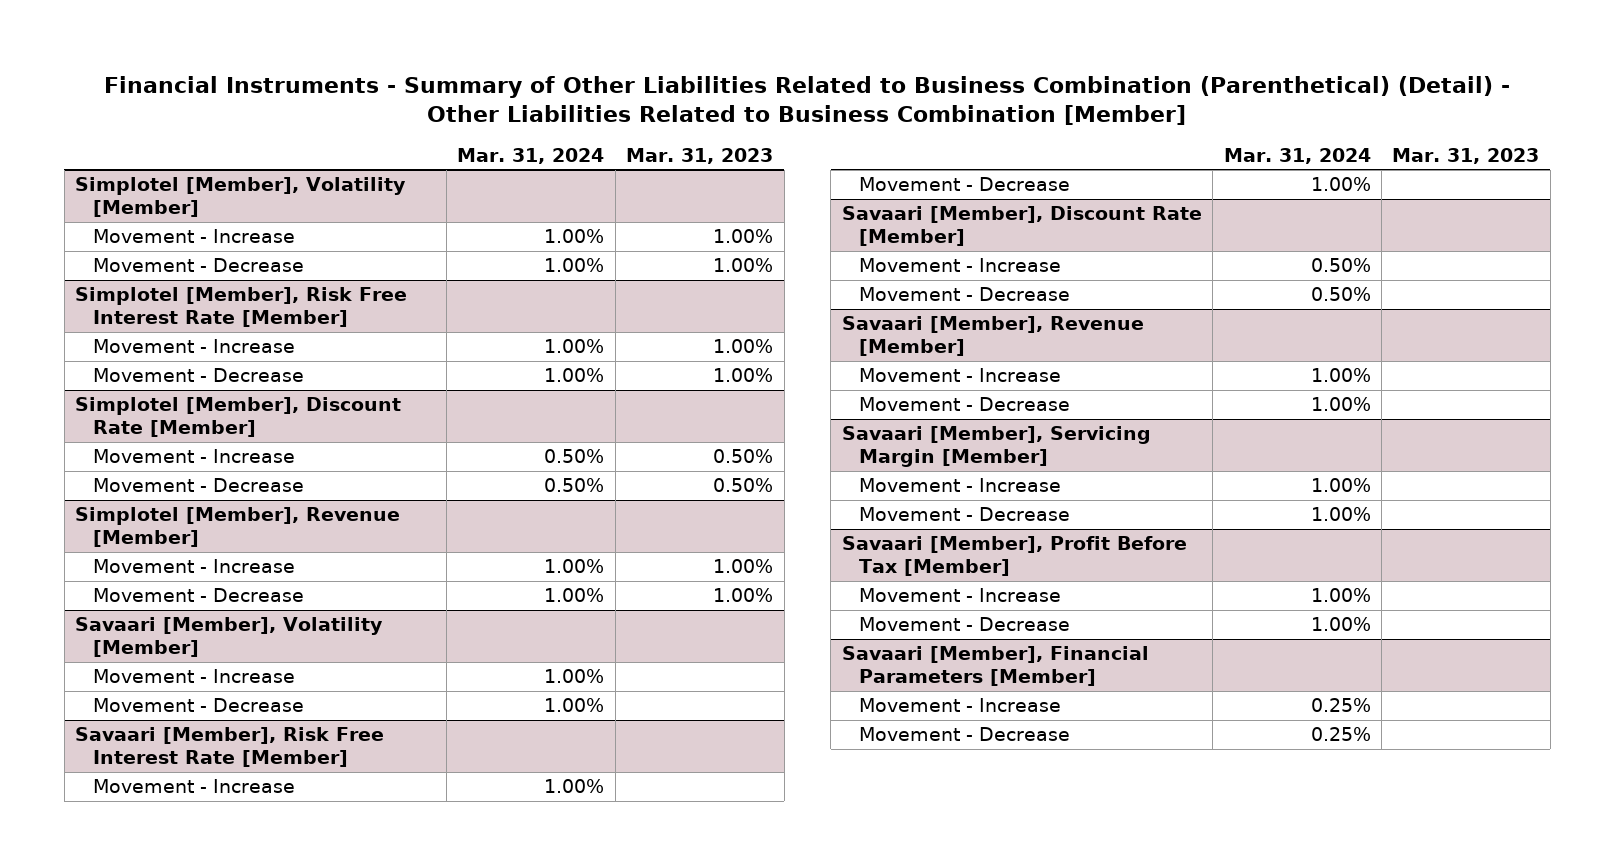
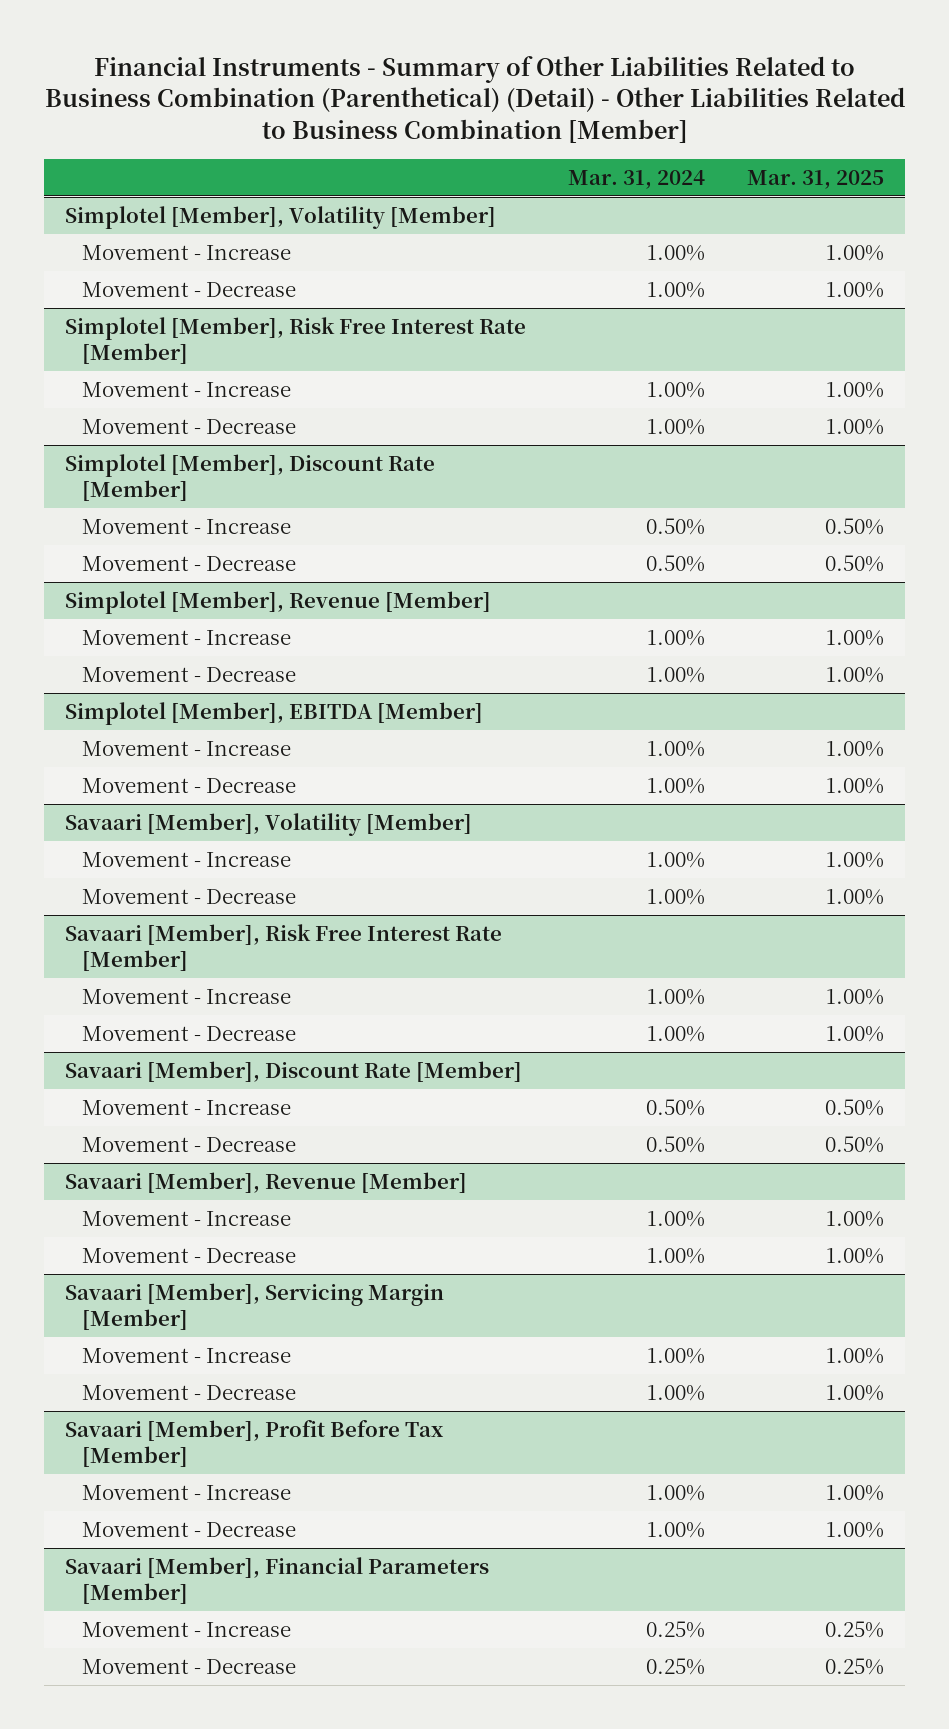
[626,147,774,164] Mar. 31, 2023 -> none
none -> [747,169,885,189] Mar. 31, 2025
none -> [65,701,484,725] Simplotel [Member], EBITDA [Member]
none -> [81,740,291,756] Movement - Increase
none -> [81,777,296,793] Movement - Decrease

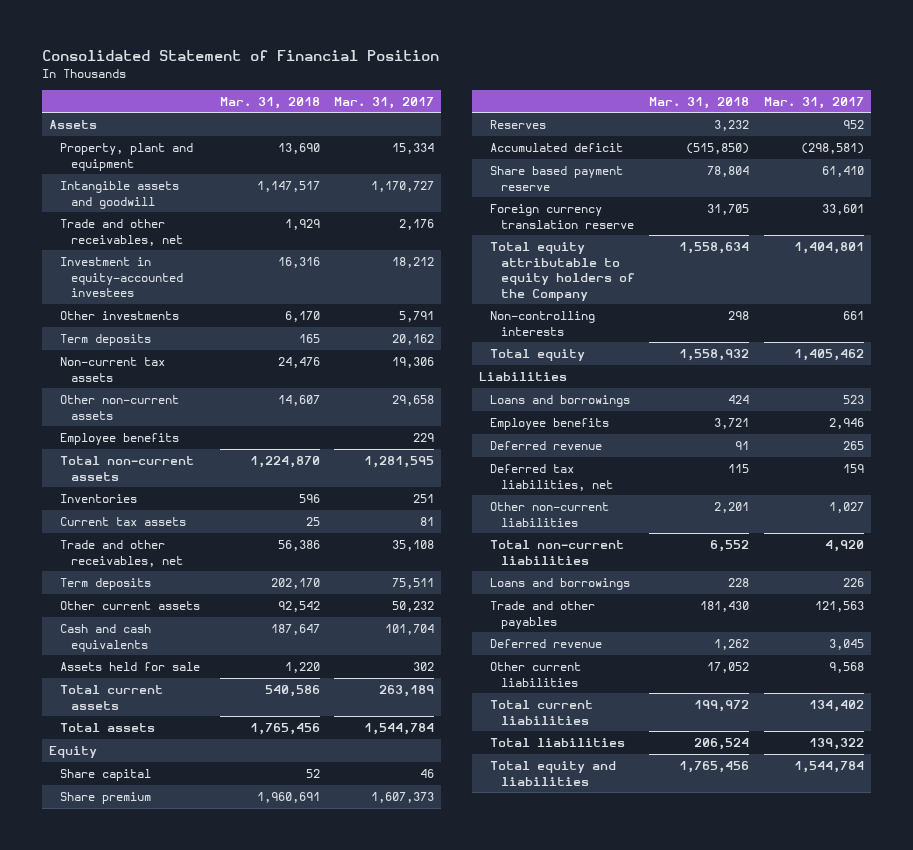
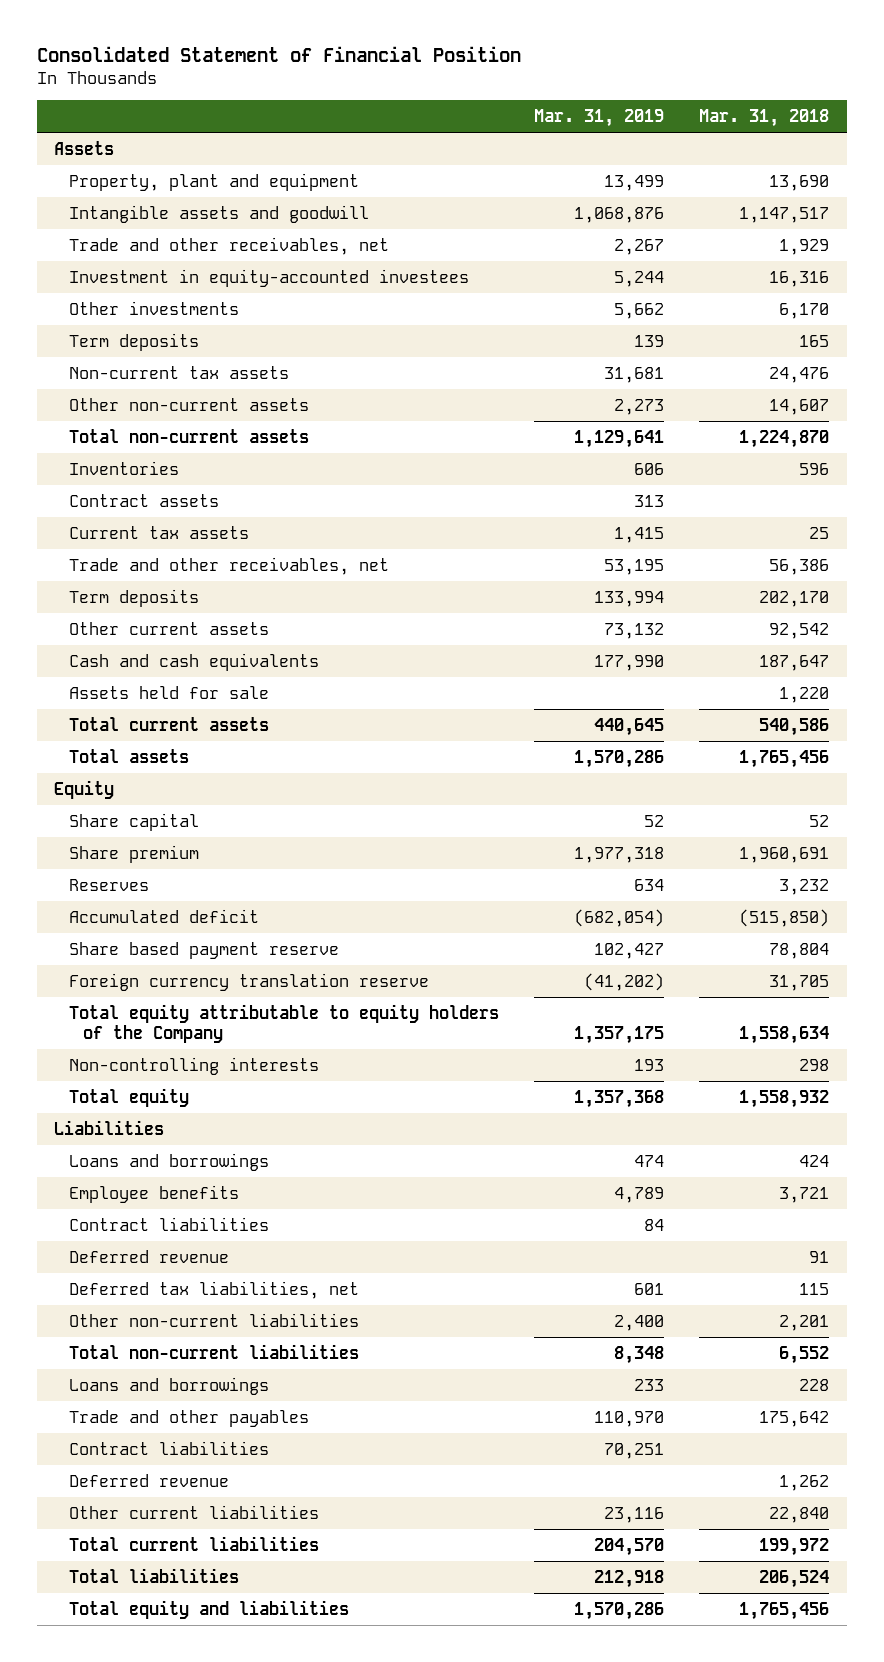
[334,96,435,109] Mar. 31, 2017 -> none
none -> [534,108,665,127] Mar. 31, 2019
[60,432,180,445] Employee benefits -> none
none -> [68,493,219,507] Contract assets
none -> [68,1216,269,1231] Contract liabilities
[700,600,750,612] 181,430 -> [759,1410,830,1427] 175,642
none -> [68,1440,269,1455] Contract liabilities
[707,661,750,673] 17,052 -> [769,1506,830,1523] 22,840

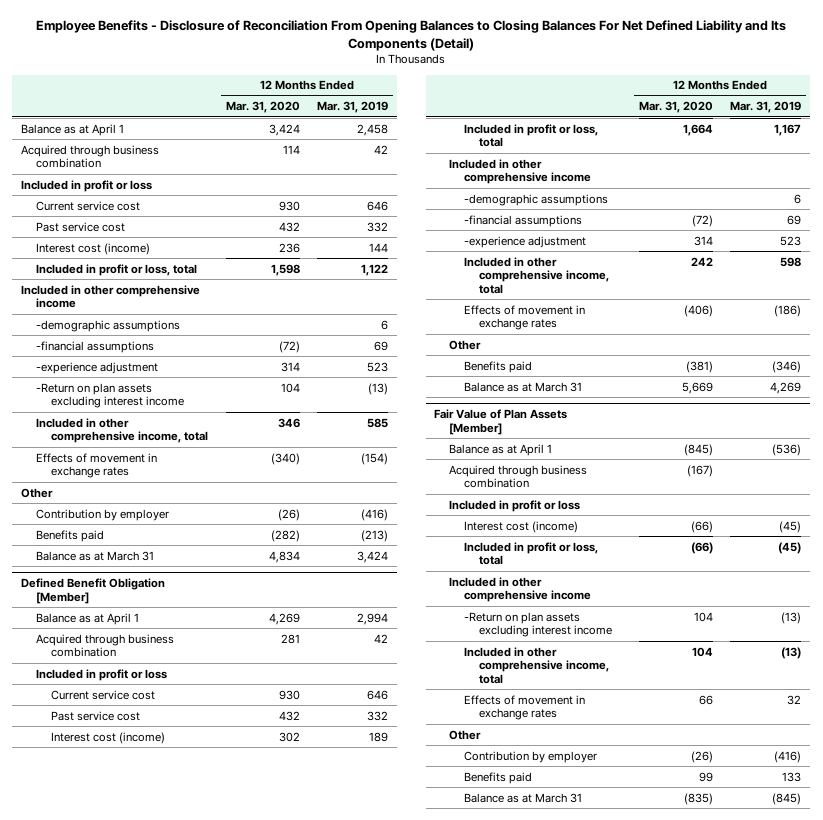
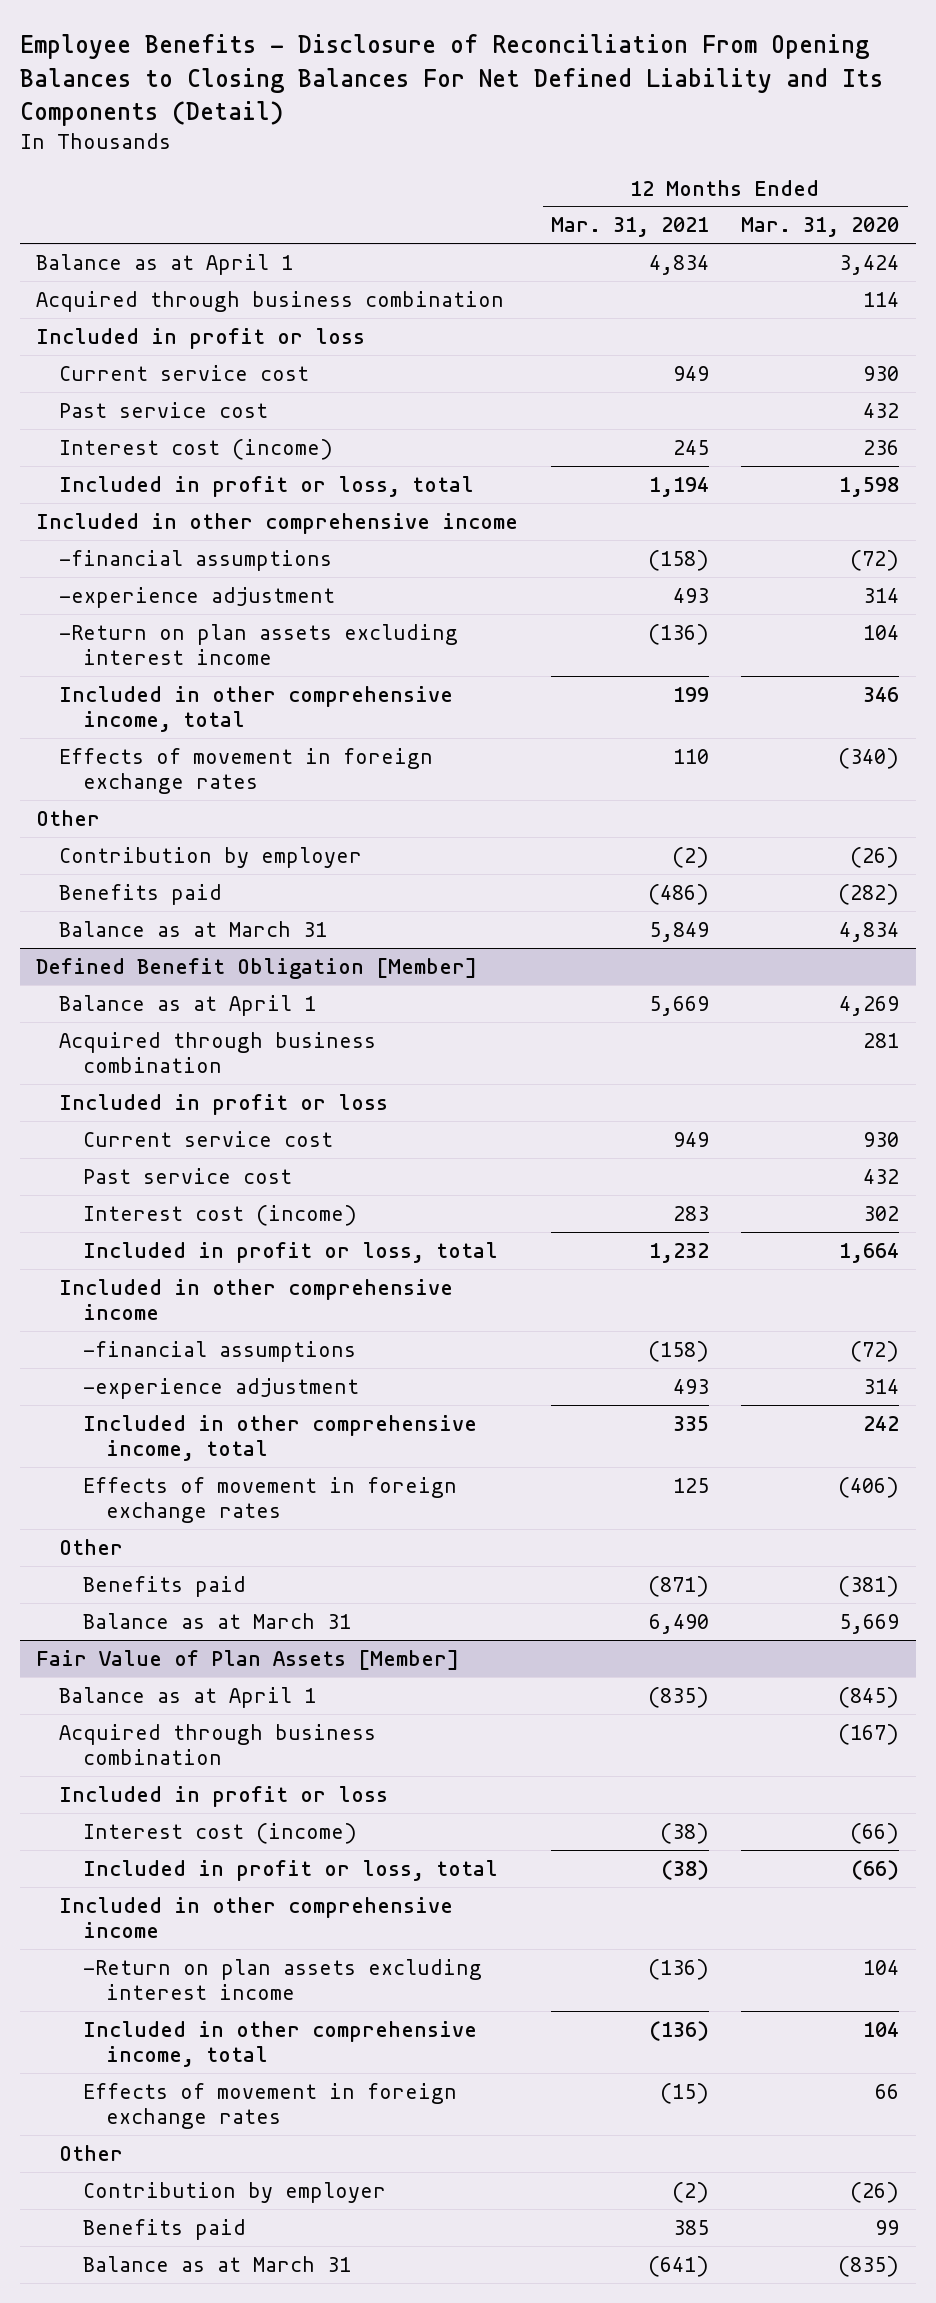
[317,101,389,114] Mar. 31, 2019 -> none
none -> [550,217,709,238] Mar. 31, 2021
[36,319,181,332] -demographic assumptions -> none
[36,452,158,479] Effects of movement in exchange rates -> [59,747,434,795] Effects of movement in foreign exchange rates
[464,193,609,206] -demographic assumptions -> none
[464,304,586,331] Effects of movement in exchange rates -> [82,1476,457,1524] Effects of movement in foreign exchange rates
[464,694,586,721] Effects of movement in exchange rates -> [82,2082,457,2130] Effects of movement in foreign exchange rates

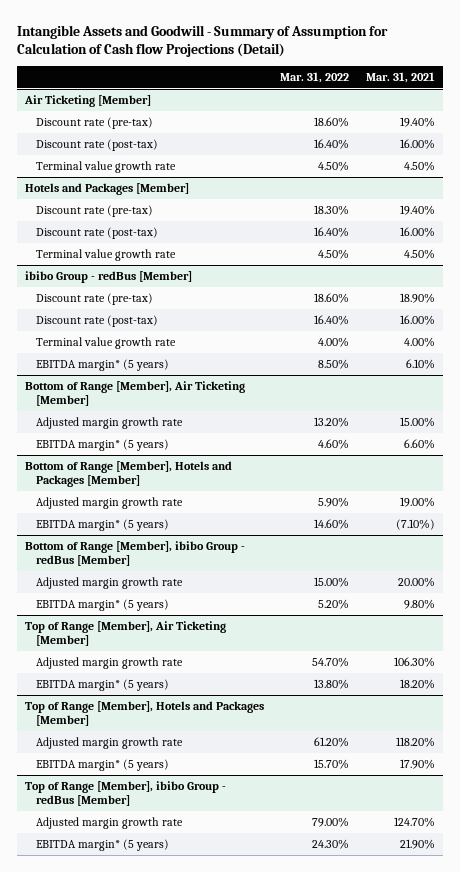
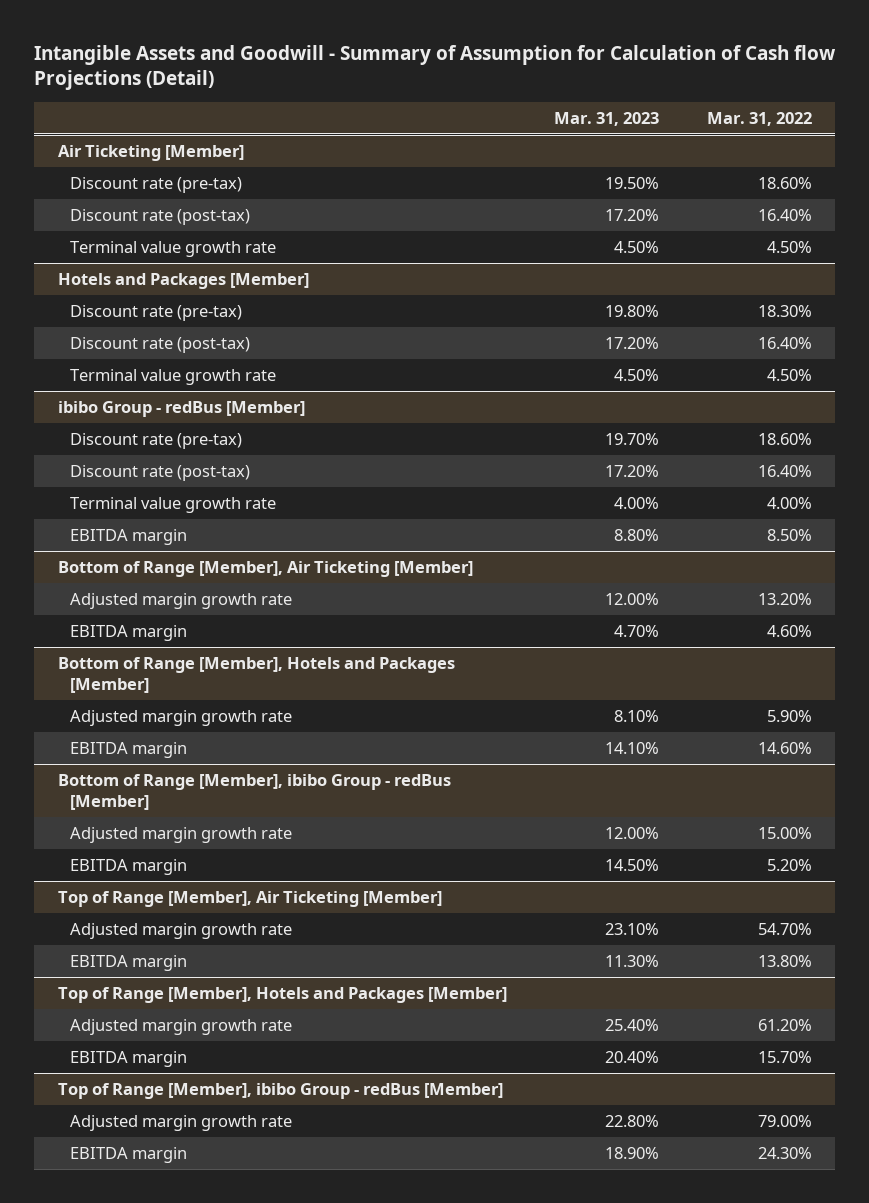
[365,72,435,84] Mar. 31, 2021 -> none
none -> [554,111,660,126] Mar. 31, 2023
[36,358,170,371] EBITDA margin* (5 years) -> [69,529,187,546] EBITDA margin
[36,438,170,451] EBITDA margin* (5 years) -> [69,625,187,642] EBITDA margin
[36,518,170,531] EBITDA margin* (5 years) -> [69,742,187,759] EBITDA margin
[36,598,170,611] EBITDA margin* (5 years) -> [69,859,187,876] EBITDA margin
[36,678,170,691] EBITDA margin* (5 years) -> [69,955,187,972] EBITDA margin
[36,758,170,771] EBITDA margin* (5 years) -> [69,1051,187,1068] EBITDA margin
[36,838,170,851] EBITDA margin* (5 years) -> [69,1147,187,1164] EBITDA margin

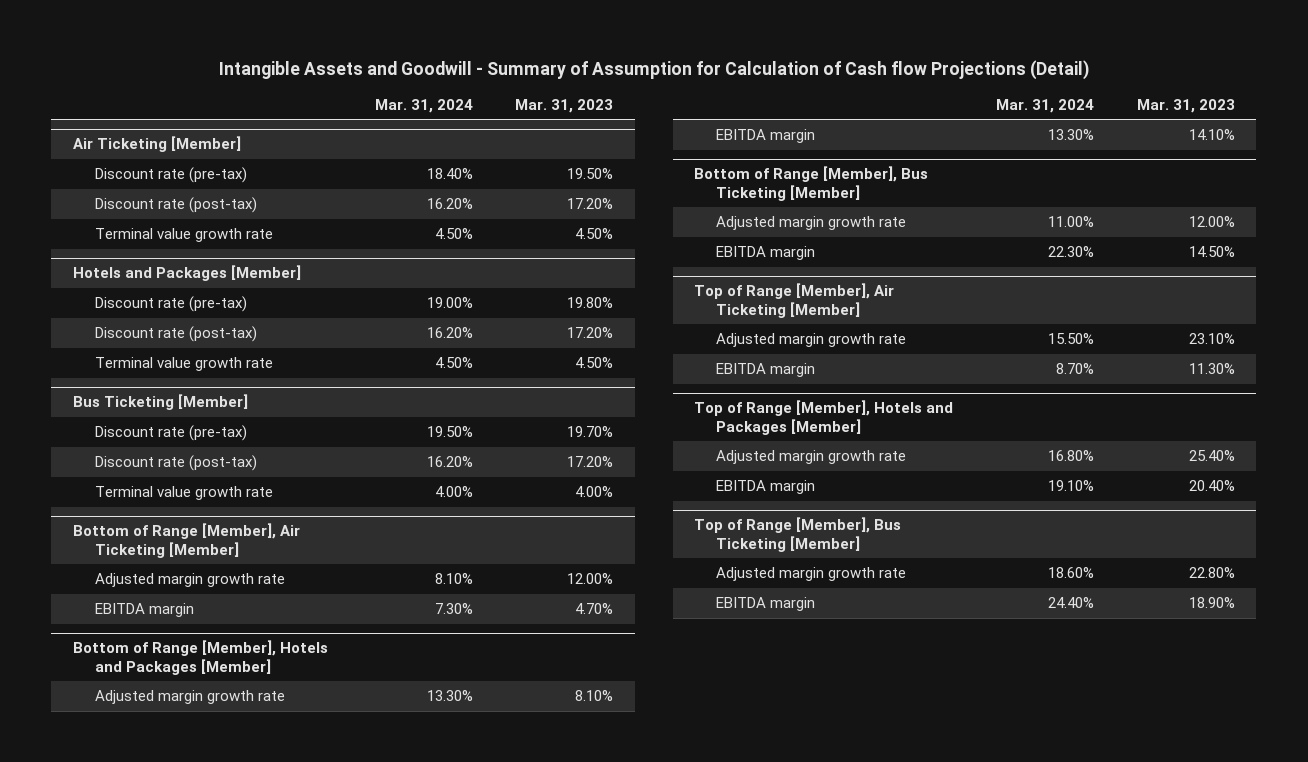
[706,111,812,126] Mar. 31, 2022 -> none
none -> [374,98,473,113] Mar. 31, 2024
[57,401,305,418] ibibo Group - redBus [Member] -> none
none -> [72,394,248,411] Bus Ticketing [Member]
[69,529,187,546] EBITDA margin -> none
[57,774,451,811] Bottom of Range [Member], ibibo Group - redBus [Member] -> none
none -> [694,166,929,201] Bottom of Range [Member], Bus Ticketing [Member]
[57,1083,503,1100] Top of Range [Member], ibibo Group - redBus [Member] -> none
none -> [694,517,902,552] Top of Range [Member], Bus Ticketing [Member]

